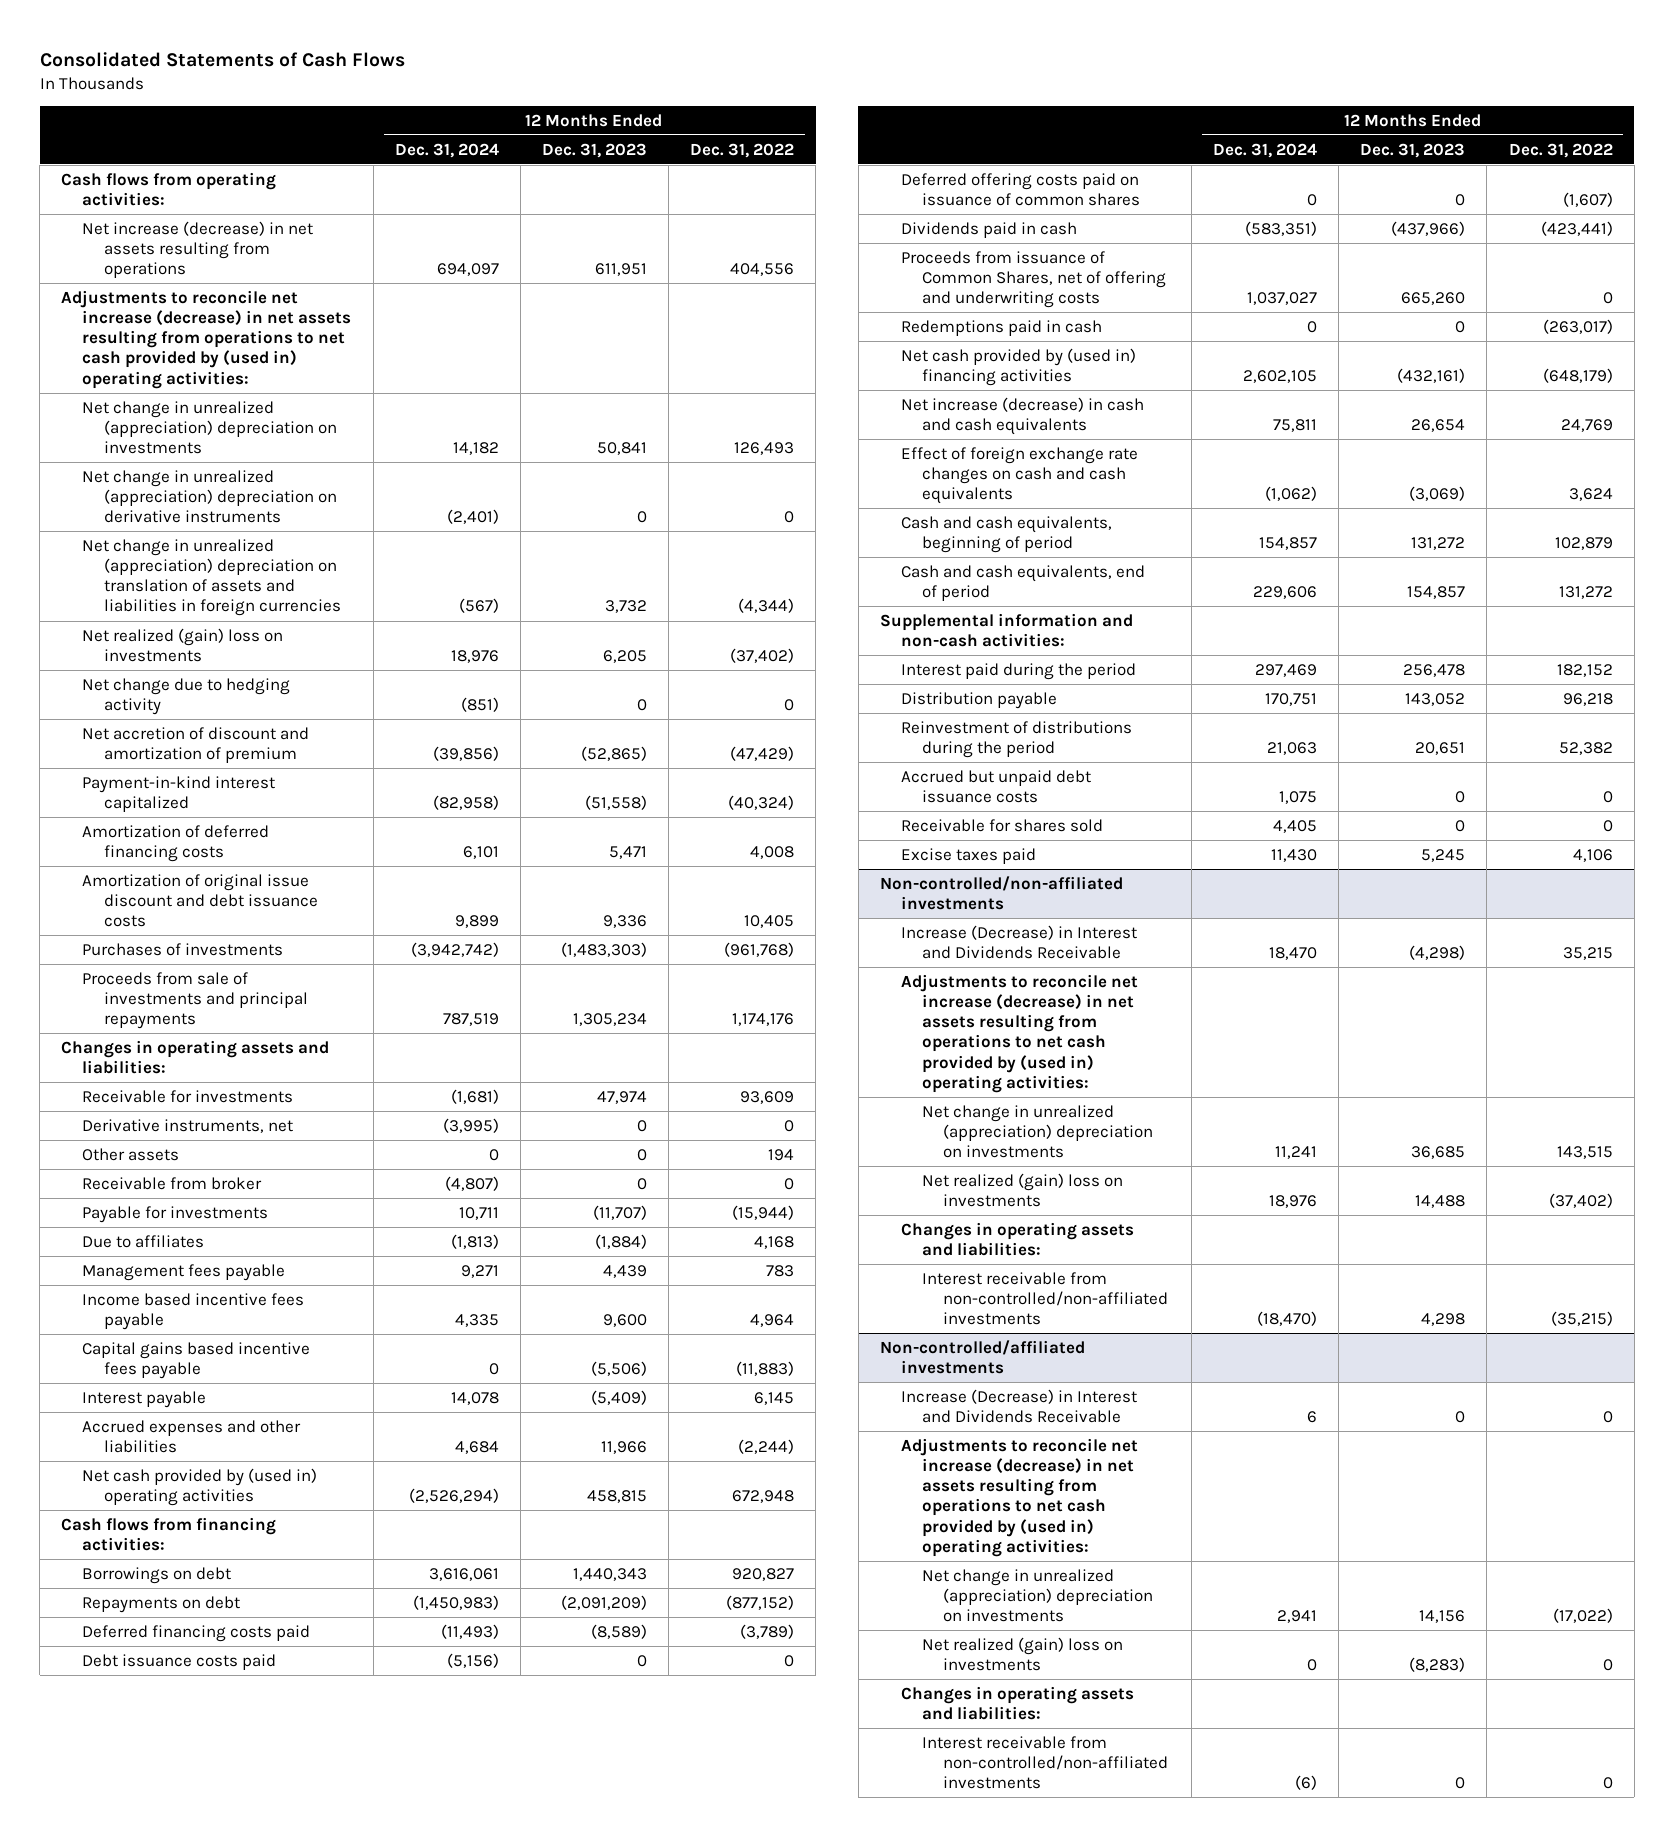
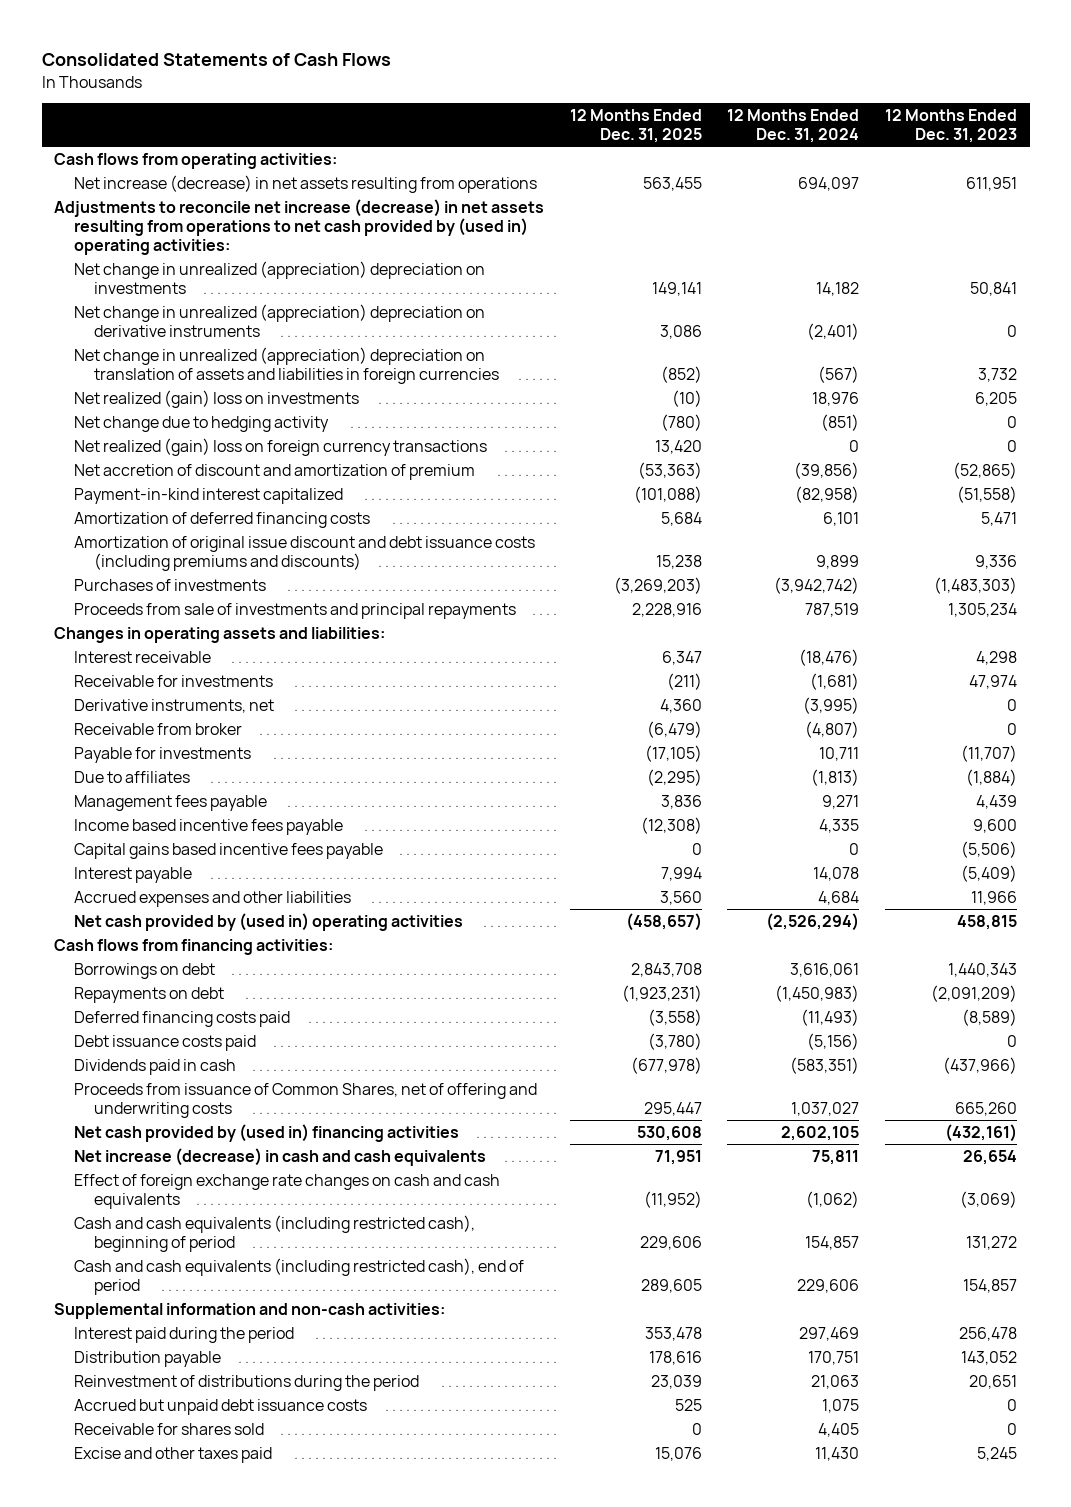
[690,142,795,158] Dec. 31, 2022 -> none
none -> [569,108,702,144] 12 Months Ended Dec. 31, 2025
none -> [74,437,488,456] Net realized (gain) loss on foreign currency transactions
[82,873,318,928] Amortization of original issue discount and debt issuance costs -> [74,535,536,572] Amortization of original issue discount and debt issuance costs (including premiums and discounts)
none -> [74,650,212,663] Interest receivable
[82,1147,180,1161] Other assets -> none
[900,172,1141,207] Deferred offering costs paid on issuance of common shares -> none
[900,319,1102,336] Redemptions paid in cash -> none
[900,515,1112,554] Cash and cash equivalents, beginning of period -> [74,1214,476,1253] Cash and cash equivalents (including restricted cash), beginning of period
[900,564,1145,602] Cash and cash equivalents, end of period -> [74,1257,525,1296] Cash and cash equivalents (including restricted cash), end of period
[879,875,1123,911] Non-controlled/non-affiliated investments -> none
[900,924,1137,960] Increase (Decrease) in Interest and Dividends Receivable -> none
[900,973,1138,1093] Adjustments to reconcile net increase (decrease) in net assets resulting from operations to net cash provided by (used in) operating activities: -> none
[922,1104,1154,1159] Net change in unrealized (appreciation) depreciation on investments -> none
[922,1172,1124,1208] Net realized (gain) loss on investments -> none
[900,1221,1134,1257] Changes in operating assets and liabilities: -> none
[922,1271,1169,1326] Interest receivable from non-controlled/non-affiliated investments -> none
[879,1339,1085,1375] Non-controlled/affiliated investments -> none
[900,1388,1137,1424] Increase (Decrease) in Interest and Dividends Receivable -> none
[900,1437,1138,1557] Adjustments to reconcile net increase (decrease) in net assets resulting from operations to net cash provided by (used in) operating activities: -> none
[922,1568,1154,1623] Net change in unrealized (appreciation) depreciation on investments -> none
[922,1636,1124,1672] Net realized (gain) loss on investments -> none
[900,1685,1134,1721] Changes in operating assets and liabilities: -> none
[922,1735,1169,1790] Interest receivable from non-controlled/non-affiliated investments -> none
[900,847,1036,864] Excise taxes paid -> [74,1446,273,1463] Excise and other taxes paid

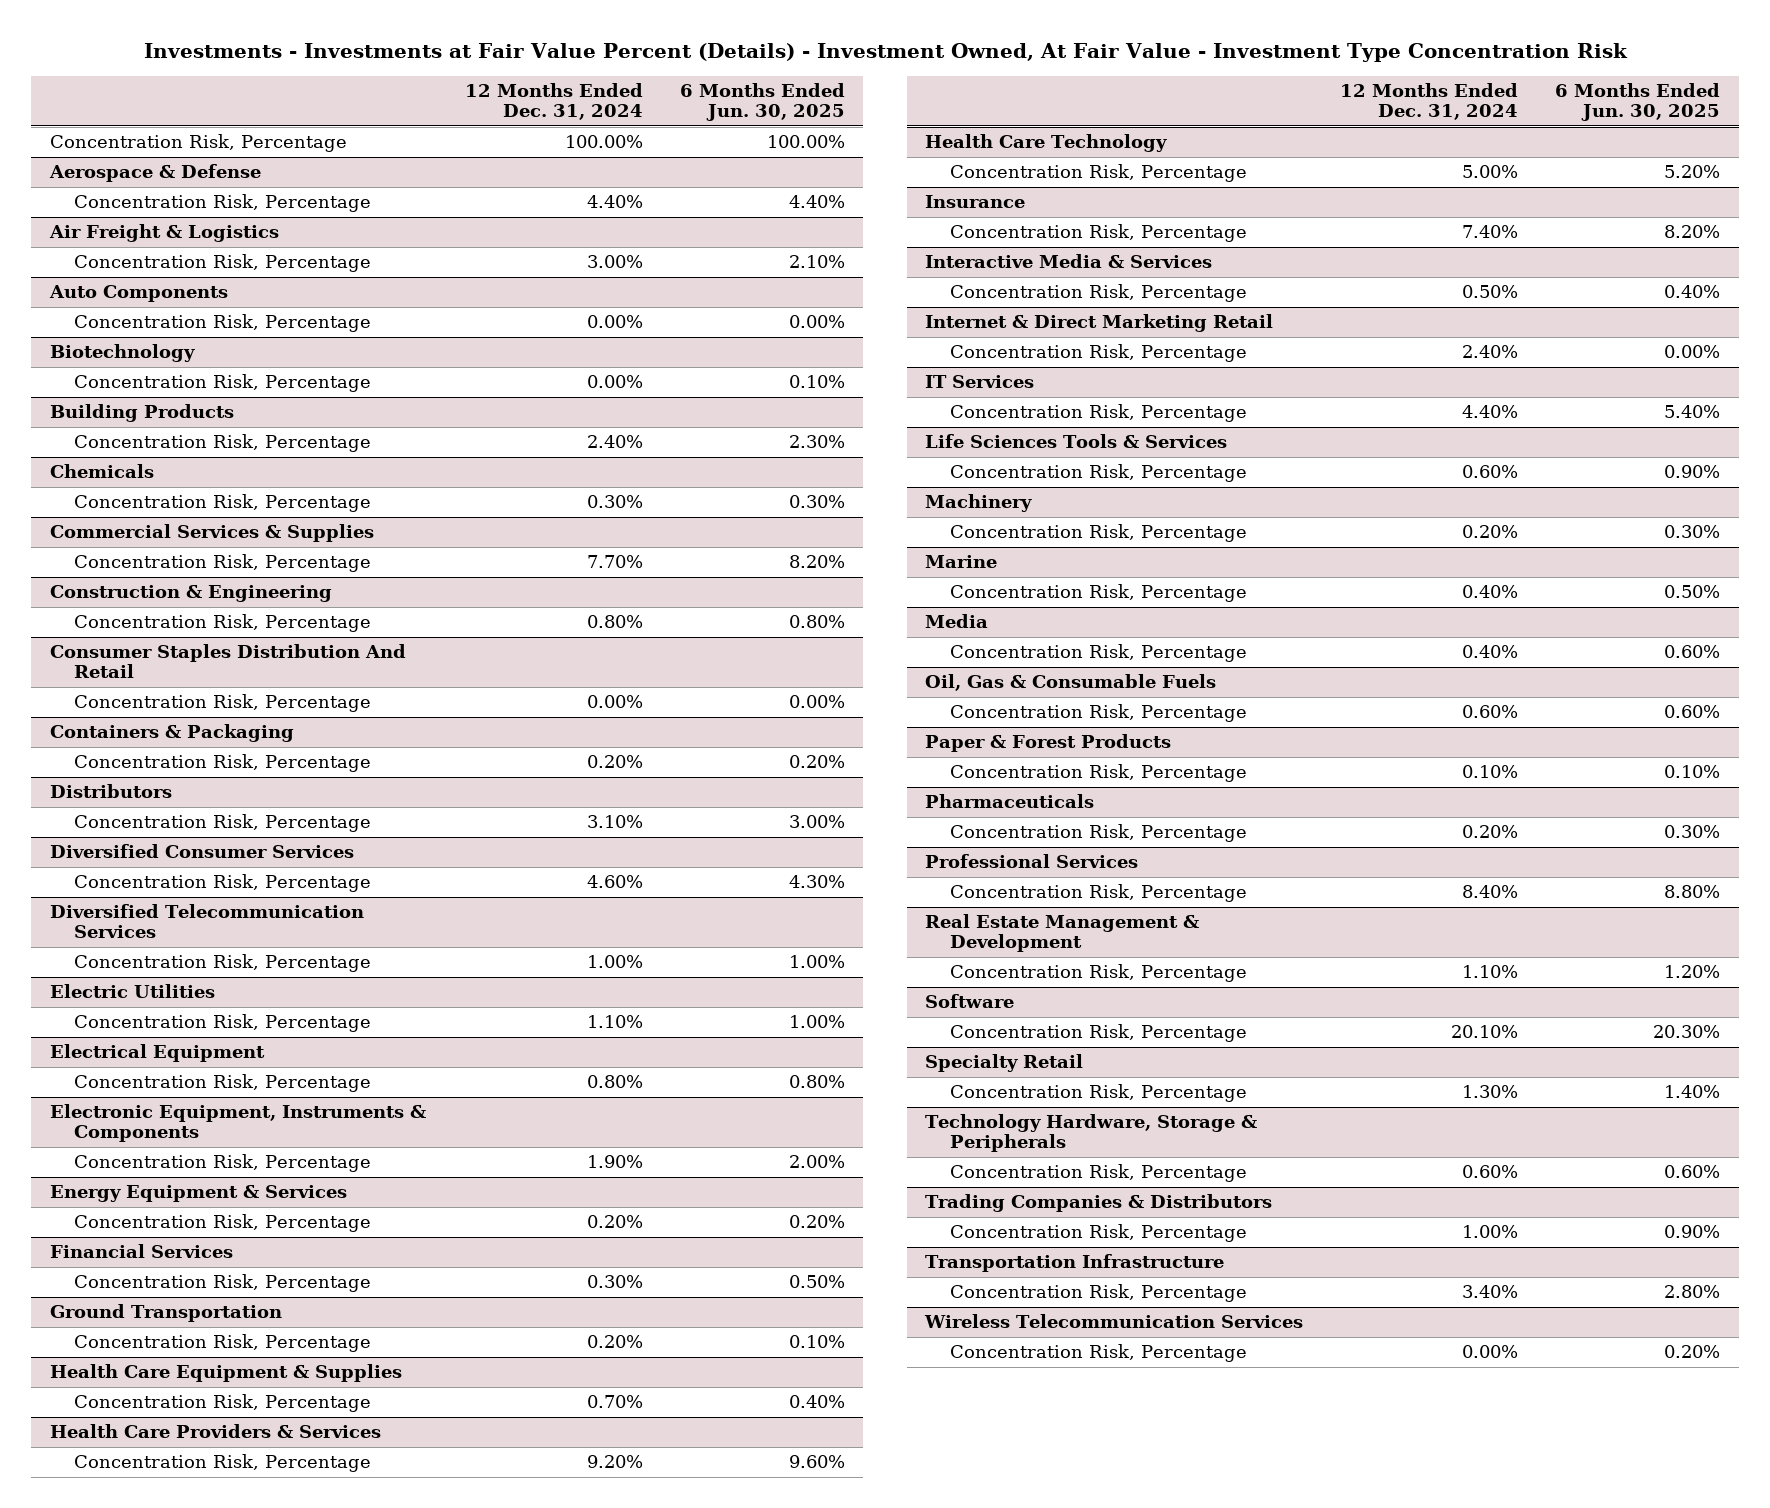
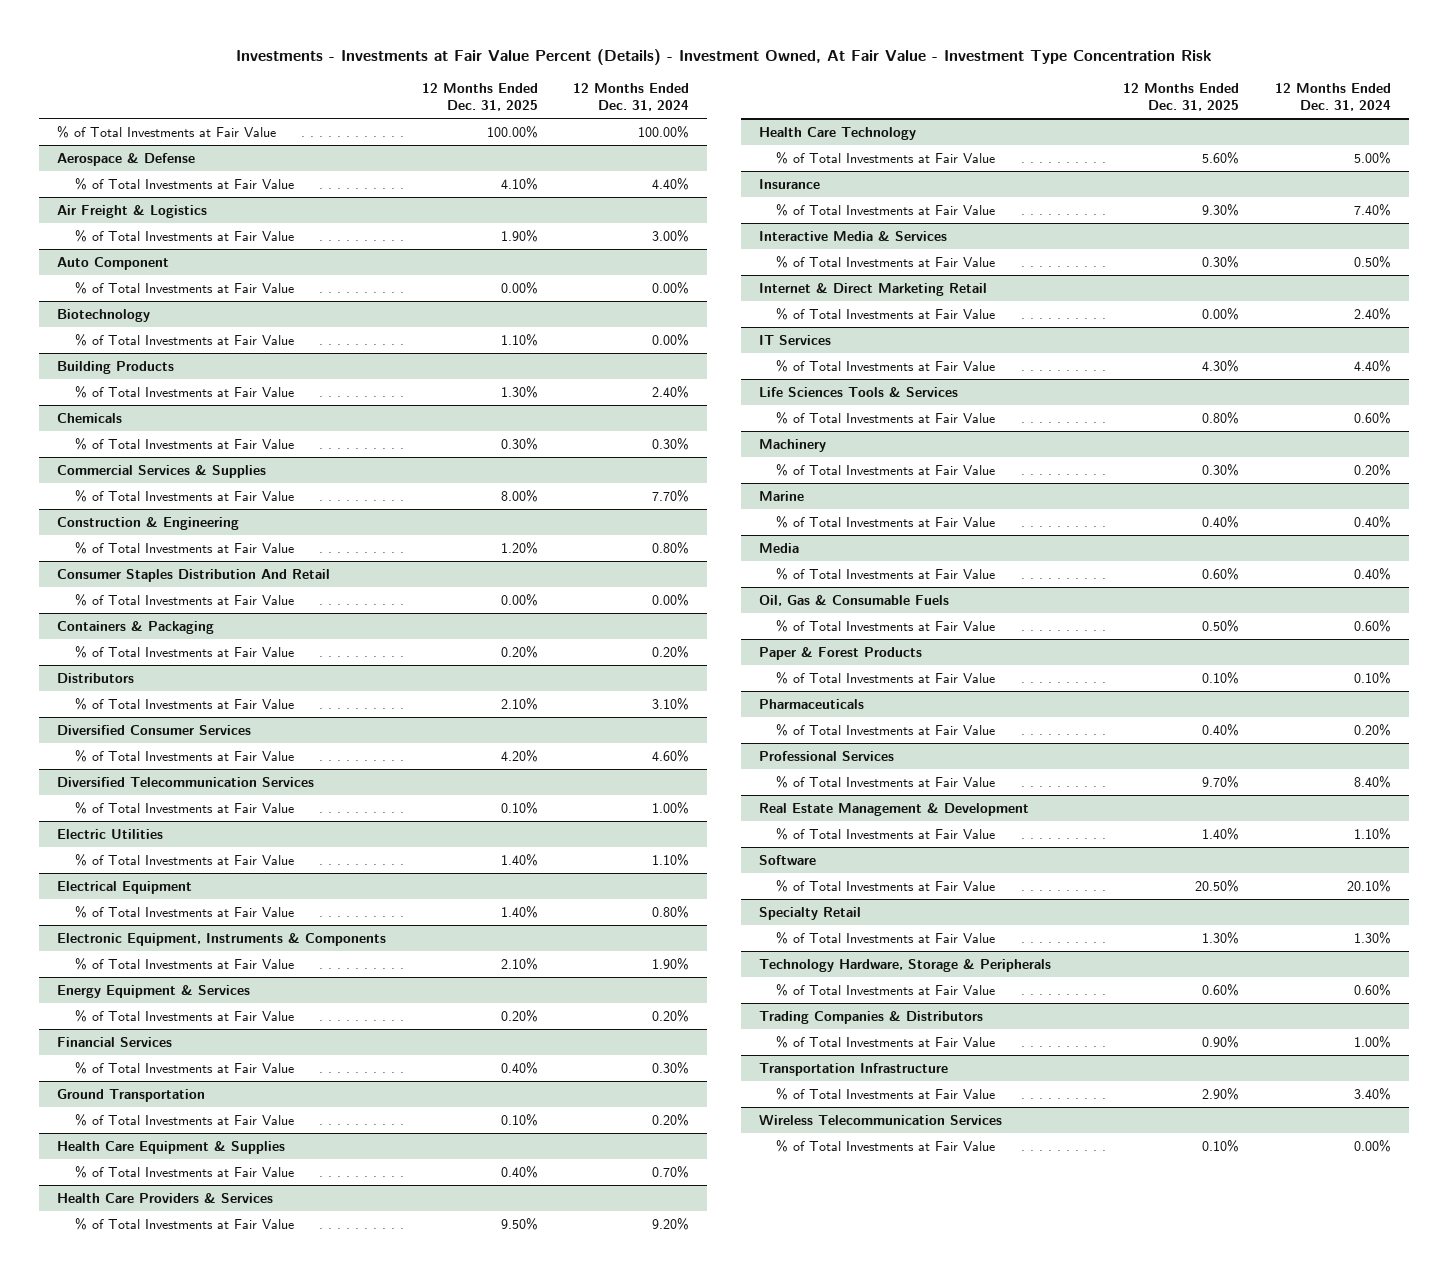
[679,82,845,122] 6 Months Ended Jun. 30, 2025 -> none
none -> [421,82,538,111] 12 Months Ended Dec. 31, 2025
[49,134,347,153] Concentration Risk, Percentage -> [57,125,277,138] % of Total Investments at Fair Value
[74,194,372,213] Concentration Risk, Percentage -> [74,177,294,190] % of Total Investments at Fair Value
[74,254,372,273] Concentration Risk, Percentage -> [74,229,294,242] % of Total Investments at Fair Value
[48,285,228,303] Auto Components -> [57,256,170,270] Auto Component
[74,314,372,333] Concentration Risk, Percentage -> [74,281,294,294] % of Total Investments at Fair Value
[74,374,372,393] Concentration Risk, Percentage -> [74,333,294,346] % of Total Investments at Fair Value
[74,434,372,453] Concentration Risk, Percentage -> [74,385,294,398] % of Total Investments at Fair Value
[74,494,372,513] Concentration Risk, Percentage -> [74,437,294,450] % of Total Investments at Fair Value
[74,554,372,573] Concentration Risk, Percentage -> [74,489,294,502] % of Total Investments at Fair Value
[74,614,372,633] Concentration Risk, Percentage -> [74,541,294,554] % of Total Investments at Fair Value
[74,694,372,713] Concentration Risk, Percentage -> [74,593,294,606] % of Total Investments at Fair Value
[74,754,372,773] Concentration Risk, Percentage -> [74,645,294,658] % of Total Investments at Fair Value
[74,814,372,833] Concentration Risk, Percentage -> [74,697,294,710] % of Total Investments at Fair Value
[74,874,372,893] Concentration Risk, Percentage -> [74,749,294,762] % of Total Investments at Fair Value
[74,954,372,973] Concentration Risk, Percentage -> [74,801,294,814] % of Total Investments at Fair Value
[74,1014,372,1033] Concentration Risk, Percentage -> [74,853,294,866] % of Total Investments at Fair Value
[74,1074,372,1093] Concentration Risk, Percentage -> [74,905,294,918] % of Total Investments at Fair Value
[74,1154,372,1173] Concentration Risk, Percentage -> [74,957,294,970] % of Total Investments at Fair Value
[74,1214,372,1233] Concentration Risk, Percentage -> [74,1009,294,1022] % of Total Investments at Fair Value
[74,1274,372,1293] Concentration Risk, Percentage -> [74,1061,294,1074] % of Total Investments at Fair Value
[74,1334,372,1353] Concentration Risk, Percentage -> [74,1113,294,1126] % of Total Investments at Fair Value
[74,1394,372,1413] Concentration Risk, Percentage -> [74,1165,294,1178] % of Total Investments at Fair Value
[74,1454,372,1473] Concentration Risk, Percentage -> [74,1217,294,1230] % of Total Investments at Fair Value
[949,164,1247,183] Concentration Risk, Percentage -> [776,151,996,164] % of Total Investments at Fair Value
[949,224,1247,243] Concentration Risk, Percentage -> [776,203,996,216] % of Total Investments at Fair Value
[949,284,1247,303] Concentration Risk, Percentage -> [776,255,996,268] % of Total Investments at Fair Value
[949,344,1247,363] Concentration Risk, Percentage -> [776,307,996,320] % of Total Investments at Fair Value
[949,404,1247,423] Concentration Risk, Percentage -> [776,359,996,372] % of Total Investments at Fair Value
[949,464,1247,483] Concentration Risk, Percentage -> [776,411,996,424] % of Total Investments at Fair Value
[949,524,1247,543] Concentration Risk, Percentage -> [776,463,996,476] % of Total Investments at Fair Value
[949,584,1247,603] Concentration Risk, Percentage -> [776,515,996,528] % of Total Investments at Fair Value
[949,644,1247,663] Concentration Risk, Percentage -> [776,567,996,580] % of Total Investments at Fair Value
[949,704,1247,723] Concentration Risk, Percentage -> [776,619,996,632] % of Total Investments at Fair Value
[949,764,1247,783] Concentration Risk, Percentage -> [776,671,996,684] % of Total Investments at Fair Value
[949,824,1247,843] Concentration Risk, Percentage -> [776,723,996,736] % of Total Investments at Fair Value
[949,884,1247,903] Concentration Risk, Percentage -> [776,775,996,788] % of Total Investments at Fair Value
[949,964,1247,983] Concentration Risk, Percentage -> [776,827,996,840] % of Total Investments at Fair Value
[949,1024,1247,1043] Concentration Risk, Percentage -> [776,879,996,892] % of Total Investments at Fair Value
[949,1084,1247,1103] Concentration Risk, Percentage -> [776,931,996,944] % of Total Investments at Fair Value
[949,1164,1247,1183] Concentration Risk, Percentage -> [776,983,996,996] % of Total Investments at Fair Value
[949,1224,1247,1243] Concentration Risk, Percentage -> [776,1035,996,1048] % of Total Investments at Fair Value
[949,1284,1247,1303] Concentration Risk, Percentage -> [776,1087,996,1100] % of Total Investments at Fair Value
[949,1344,1247,1363] Concentration Risk, Percentage -> [776,1139,996,1152] % of Total Investments at Fair Value

